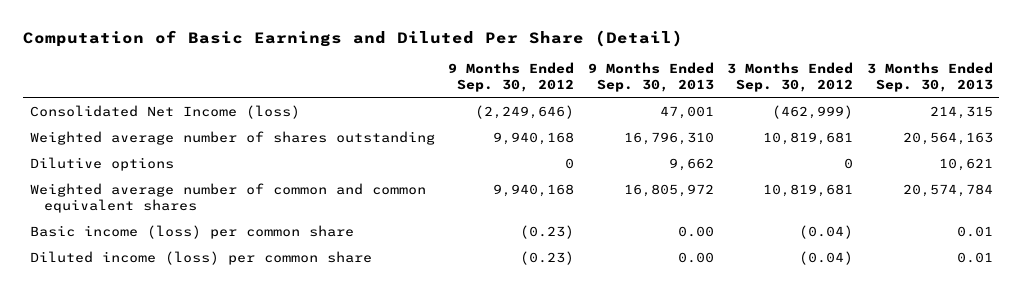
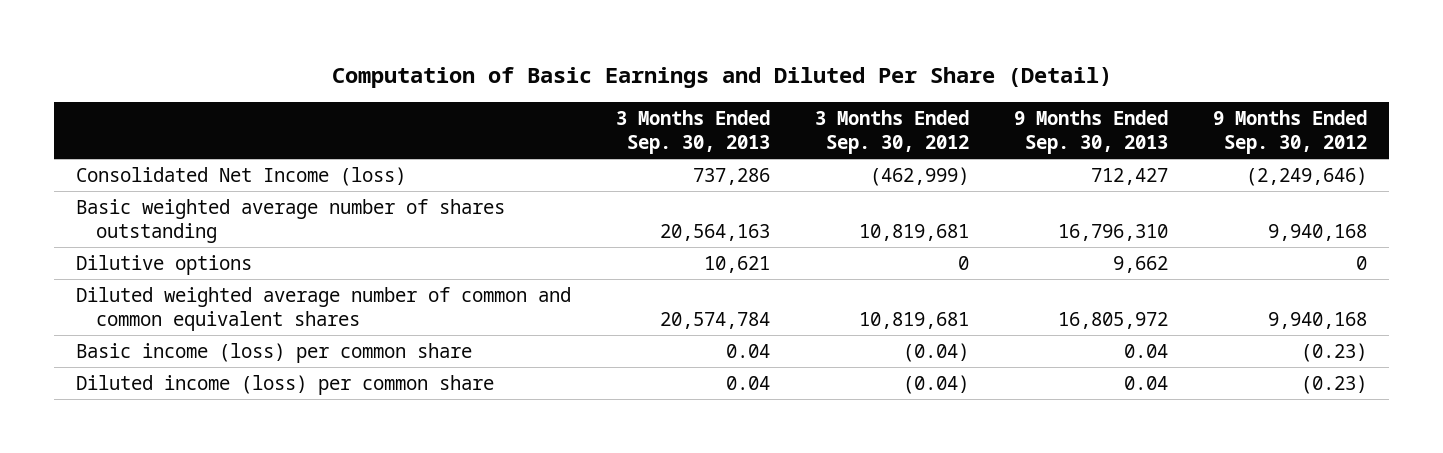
[659,106,714,120] 47,001 -> [1091,168,1169,186] 712,427
[929,106,993,120] 214,315 -> [693,168,771,186] 737,286
[29,131,435,146] Weighted average number of shares outstanding -> [76,199,506,243] Basic weighted average number of shares outstanding
[29,183,426,214] Weighted average number of common and common equivalent shares -> [76,287,572,331] Diluted weighted average number of common and common equivalent shares
[677,226,714,238] 0.00 -> [1124,344,1169,359] 0.04
[956,226,993,238] 0.01 -> [726,344,771,359] 0.04
[677,252,714,264] 0.00 -> [1124,376,1169,391] 0.04
[956,252,993,264] 0.01 -> [726,376,771,391] 0.04

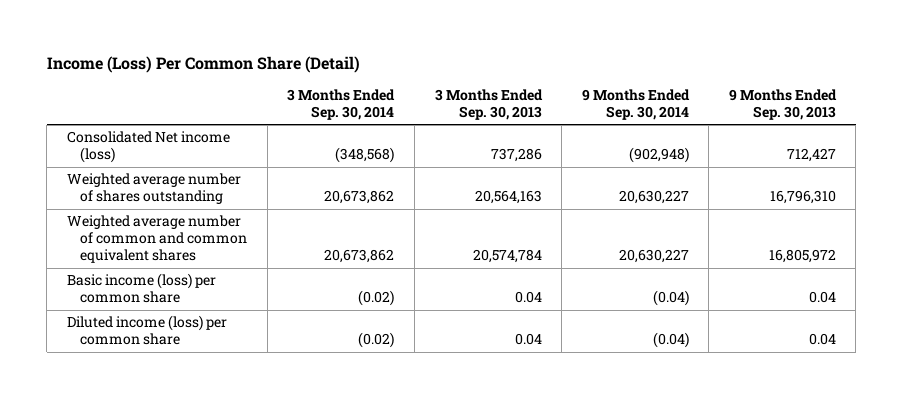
[331,67,1112,89] Computation of Basic Earnings and Diluted Per Share (Detail) -> [46,55,360,73] Income (Loss) Per Common Share (Detail)
[815,110,970,155] 3 Months Ended Sep. 30, 2012 -> none
[1212,110,1367,155] 9 Months Ended Sep. 30, 2012 -> none
none -> [287,88,396,120] 3 Months Ended Sep. 30, 2014
none -> [581,88,690,120] 9 Months Ended Sep. 30, 2014
[76,255,253,276] Dilutive options -> none
[76,167,407,187] Consolidated Net Income (loss) -> [67,131,231,164] Consolidated Net income (loss)
[76,199,506,243] Basic weighted average number of shares outstanding -> [67,173,242,205] Weighted average number of shares outstanding
[76,287,572,331] Diluted weighted average number of common and common equivalent shares -> [67,215,248,264] Weighted average number of common and common equivalent shares

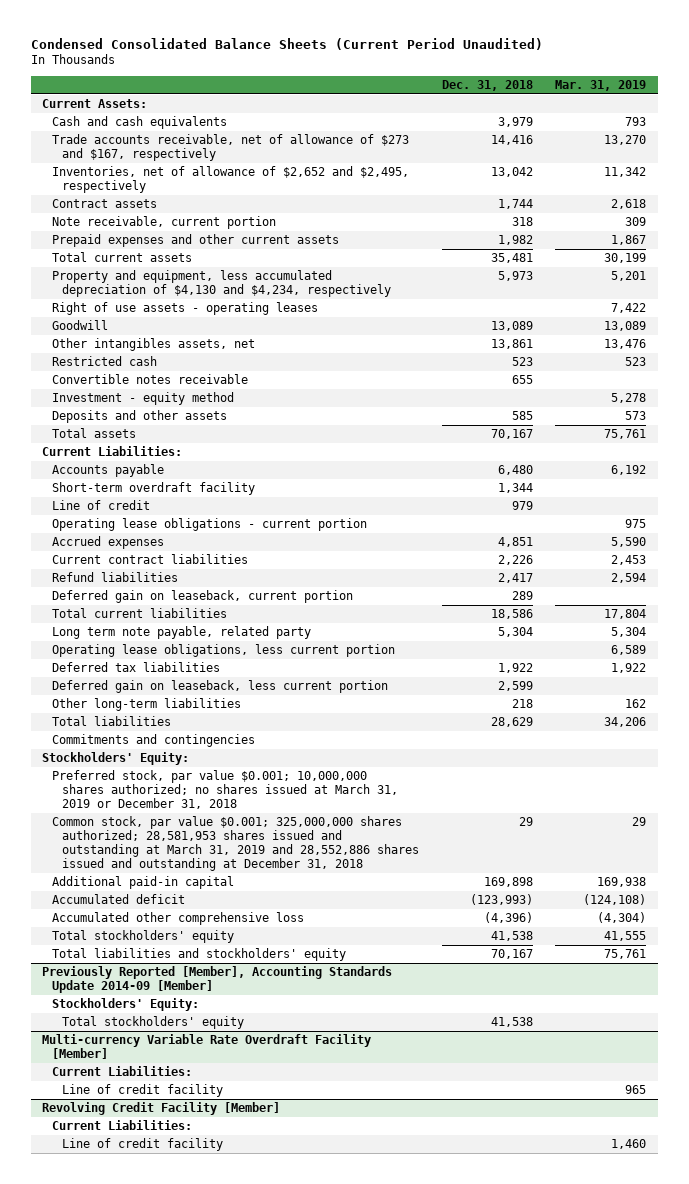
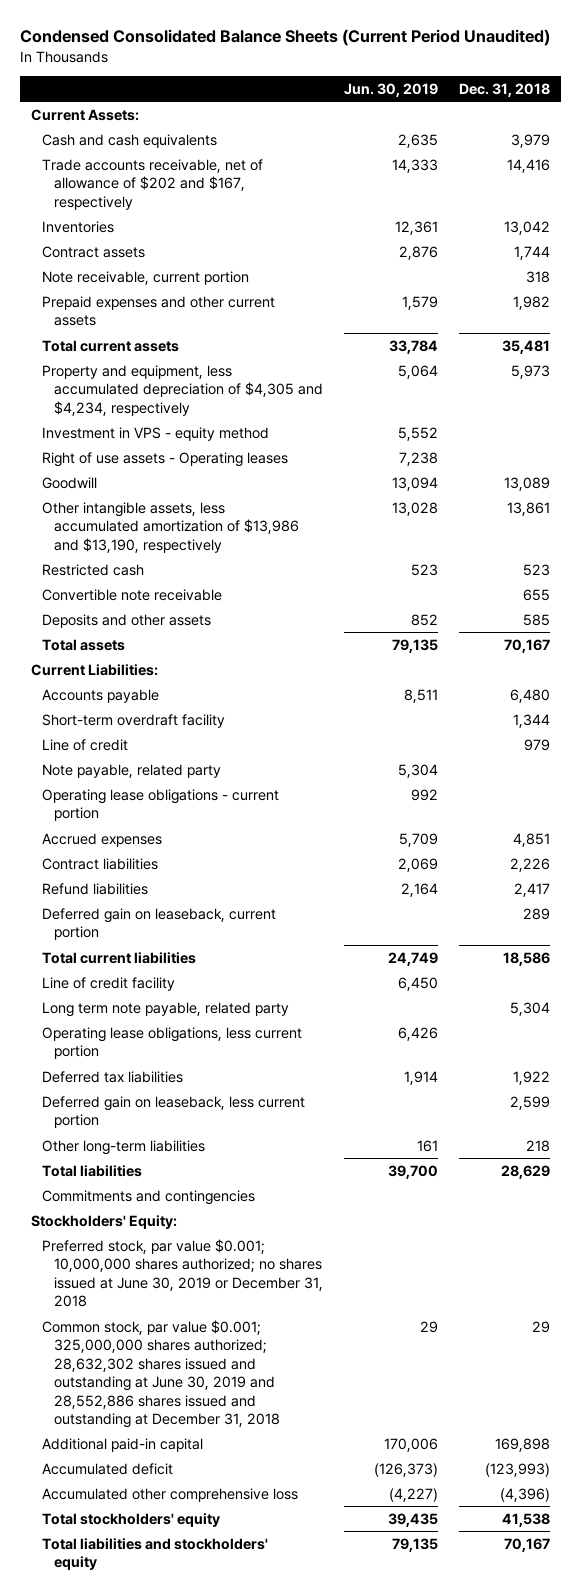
[555,79,647,91] Mar. 31, 2019 -> none
none -> [344,82,439,97] Jun. 30, 2019
[52,134,410,162] Trade accounts receivable, net of allowance of $273 and $167, respectively -> [42,158,264,210] Trade accounts receivable, net of allowance of $202 and $167, respectively
[52,166,410,194] Inventories, net of allowance of $2,652 and $2,495, respectively -> [42,220,115,233] Inventories
[52,270,392,298] Property and equipment, less accumulated depreciation of $4,130 and $4,234, respectively -> [42,364,323,416] Property and equipment, less accumulated depreciation of $4,305 and $4,234, respectively
none -> [42,426,270,441] Investment in VPS - equity method
[52,302,319,316] Right of use assets - operating leases -> [42,451,289,467] Right of use assets - Operating leases
[52,338,256,352] Other intangibles assets, net -> [42,501,299,553] Other intangible assets, less accumulated amortization of $13,986 and $13,190, respectively
[52,392,235,406] Investment - equity method -> none
[52,374,249,385] Convertible notes receivable -> [42,588,223,601] Convertible note receivable
none -> [42,763,222,778] Note payable, related party
[52,554,249,565] Current contract liabilities -> [42,857,159,870] Contract liabilities
none -> [42,976,176,991] Line of credit facility
[52,770,399,810] Preferred stock, par value $0.001; 10,000,000 shares authorized; no shares issued at March 31, 2019 or December 31, 2018 -> [42,1238,323,1308] Preferred stock, par value $0.001; 10,000,000 shares authorized; no shares issued at June 30, 2019 or December 31, 2018
[52,816,420,872] Common stock, par value $0.001; 325,000,000 shares authorized; 28,581,953 shares issued and outstanding at March 31, 2019 and 28,552,886 shares issued and outstanding at December 31, 2018 -> [42,1319,280,1429] Common stock, par value $0.001; 325,000,000 shares authorized; 28,632,302 shares issued and outstanding at June 30, 2019 and 28,552,886 shares issued and outstanding at December 31, 2018
[42,966,393,994] Previously Reported [Member], Accounting Standards Update 2014-09 [Member] -> none
[52,998,200,1012] Stockholders' Equity: -> none
[62,1016,245,1030] Total stockholders' equity -> none
[42,1034,372,1060] Multi-currency Variable Rate Overdraft Facility [Member] -> none
[52,1066,193,1077] Current Liabilities: -> none
[62,1084,224,1098] Line of credit facility -> none
[42,1102,281,1116] Revolving Credit Facility [Member] -> none
[52,1120,193,1131] Current Liabilities: -> none
[62,1138,224,1152] Line of credit facility -> none

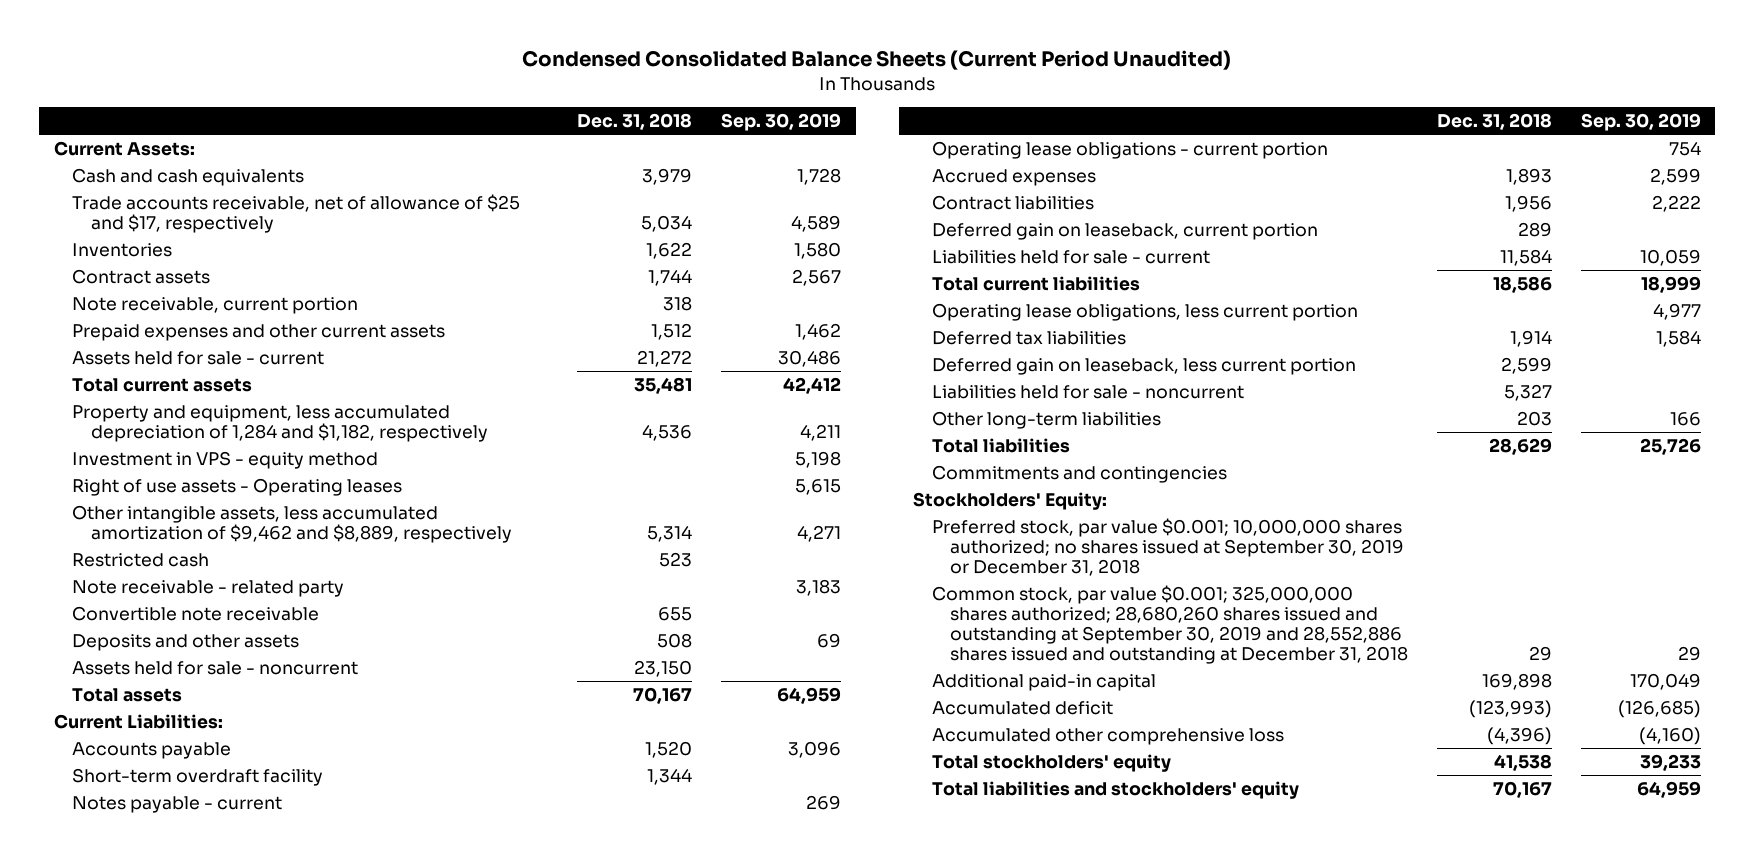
[344,82,439,97] Jun. 30, 2019 -> none
none -> [721,113,842,132] Sep. 30, 2019
[42,158,264,210] Trade accounts receivable, net of allowance of $202 and $167, respectively -> [72,193,521,233] Trade accounts receivable, net of allowance of $25 and $17, respectively
[507,158,551,173] 14,416 -> [641,214,693,232] 5,034
[504,220,551,235] 13,042 -> [646,241,693,259] 1,622
[513,295,551,310] 1,982 -> [651,322,693,340] 1,512
none -> [72,350,325,365] Assets held for sale - current
[42,364,323,416] Property and equipment, less accumulated depreciation of $4,305 and $4,234, respectively -> [72,404,488,442] Property and equipment, less accumulated depreciation of 1,284 and $1,182, respectively
[511,364,551,379] 5,973 -> [642,423,693,441] 4,536
[42,476,98,489] Goodwill -> none
[42,501,299,553] Other intangible assets, less accumulated amortization of $13,986 and $13,190, respectively -> [72,504,512,543] Other intangible assets, less accumulated amortization of $9,462 and $8,889, respectively
[507,501,551,516] 13,861 -> [647,524,693,542] 5,314
none -> [72,579,345,597] Note receivable - related party
[523,613,551,626] 585 -> [657,632,693,648] 508
none -> [72,660,359,675] Assets held for sale - noncurrent
[510,688,551,703] 6,480 -> [645,740,693,758] 1,520
[42,738,129,751] Line of credit -> none
[42,763,222,778] Note payable, related party -> [72,795,283,813] Notes payable - current
[42,882,149,895] Refund liabilities -> none
[513,832,551,847] 4,851 -> [1505,167,1552,185] 1,893
[510,857,551,872] 2,226 -> [1504,194,1552,212] 1,956
none -> [931,249,1210,264] Liabilities held for sale - current
[42,976,176,991] Line of credit facility -> none
[42,1001,290,1017] Long term note payable, related party -> none
[513,1070,551,1085] 1,922 -> [1509,329,1552,347] 1,914
none -> [931,384,1244,399] Liabilities held for sale - noncurrent
[526,1139,551,1152] 218 -> [1516,410,1552,426] 203
[42,1238,323,1308] Preferred stock, par value $0.001; 10,000,000 shares authorized; no shares issued at June 30, 2019 or December 31, 2018 -> [931,517,1405,576] Preferred stock, par value $0.001; 10,000,000 shares authorized; no shares issued at September 30, 2019 or December 31, 2018
[42,1319,280,1429] Common stock, par value $0.001; 325,000,000 shares authorized; 28,632,302 shares issued and outstanding at June 30, 2019 and 28,552,886 shares issued and outstanding at December 31, 2018 -> [931,584,1409,664] Common stock, par value $0.001; 325,000,000 shares authorized; 28,680,260 shares issued and outstanding at September 30, 2019 and 28,552,886 shares issued and outstanding at December 31, 2018

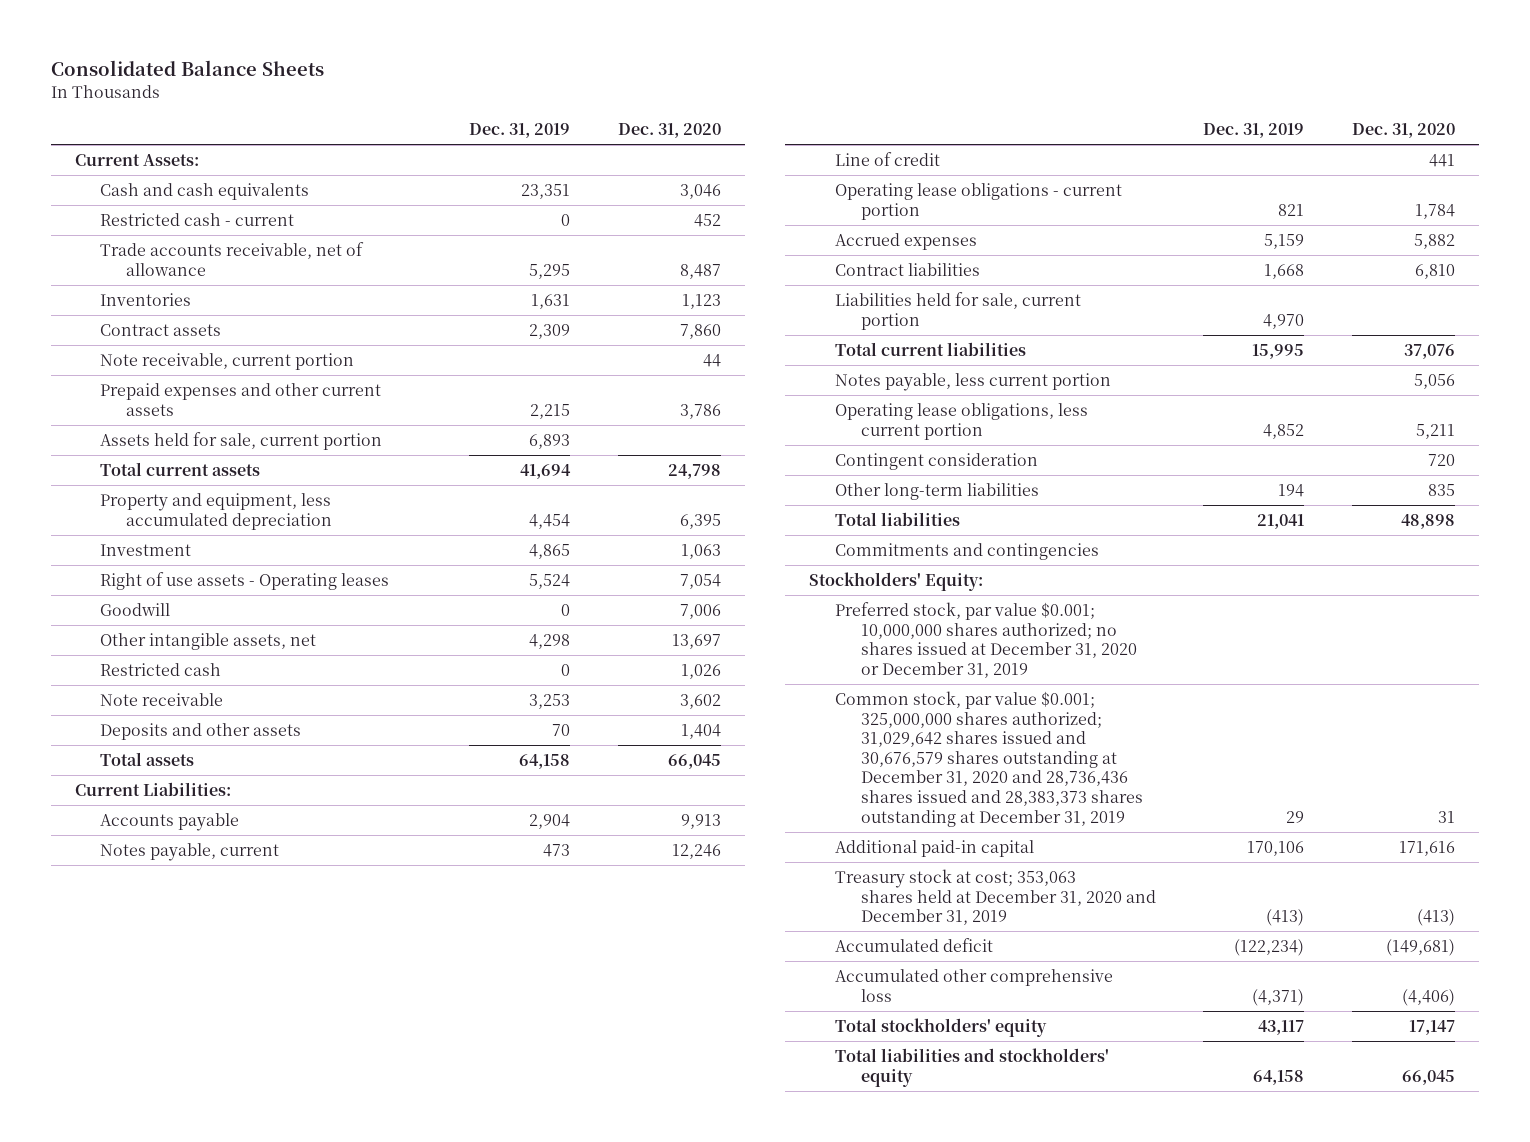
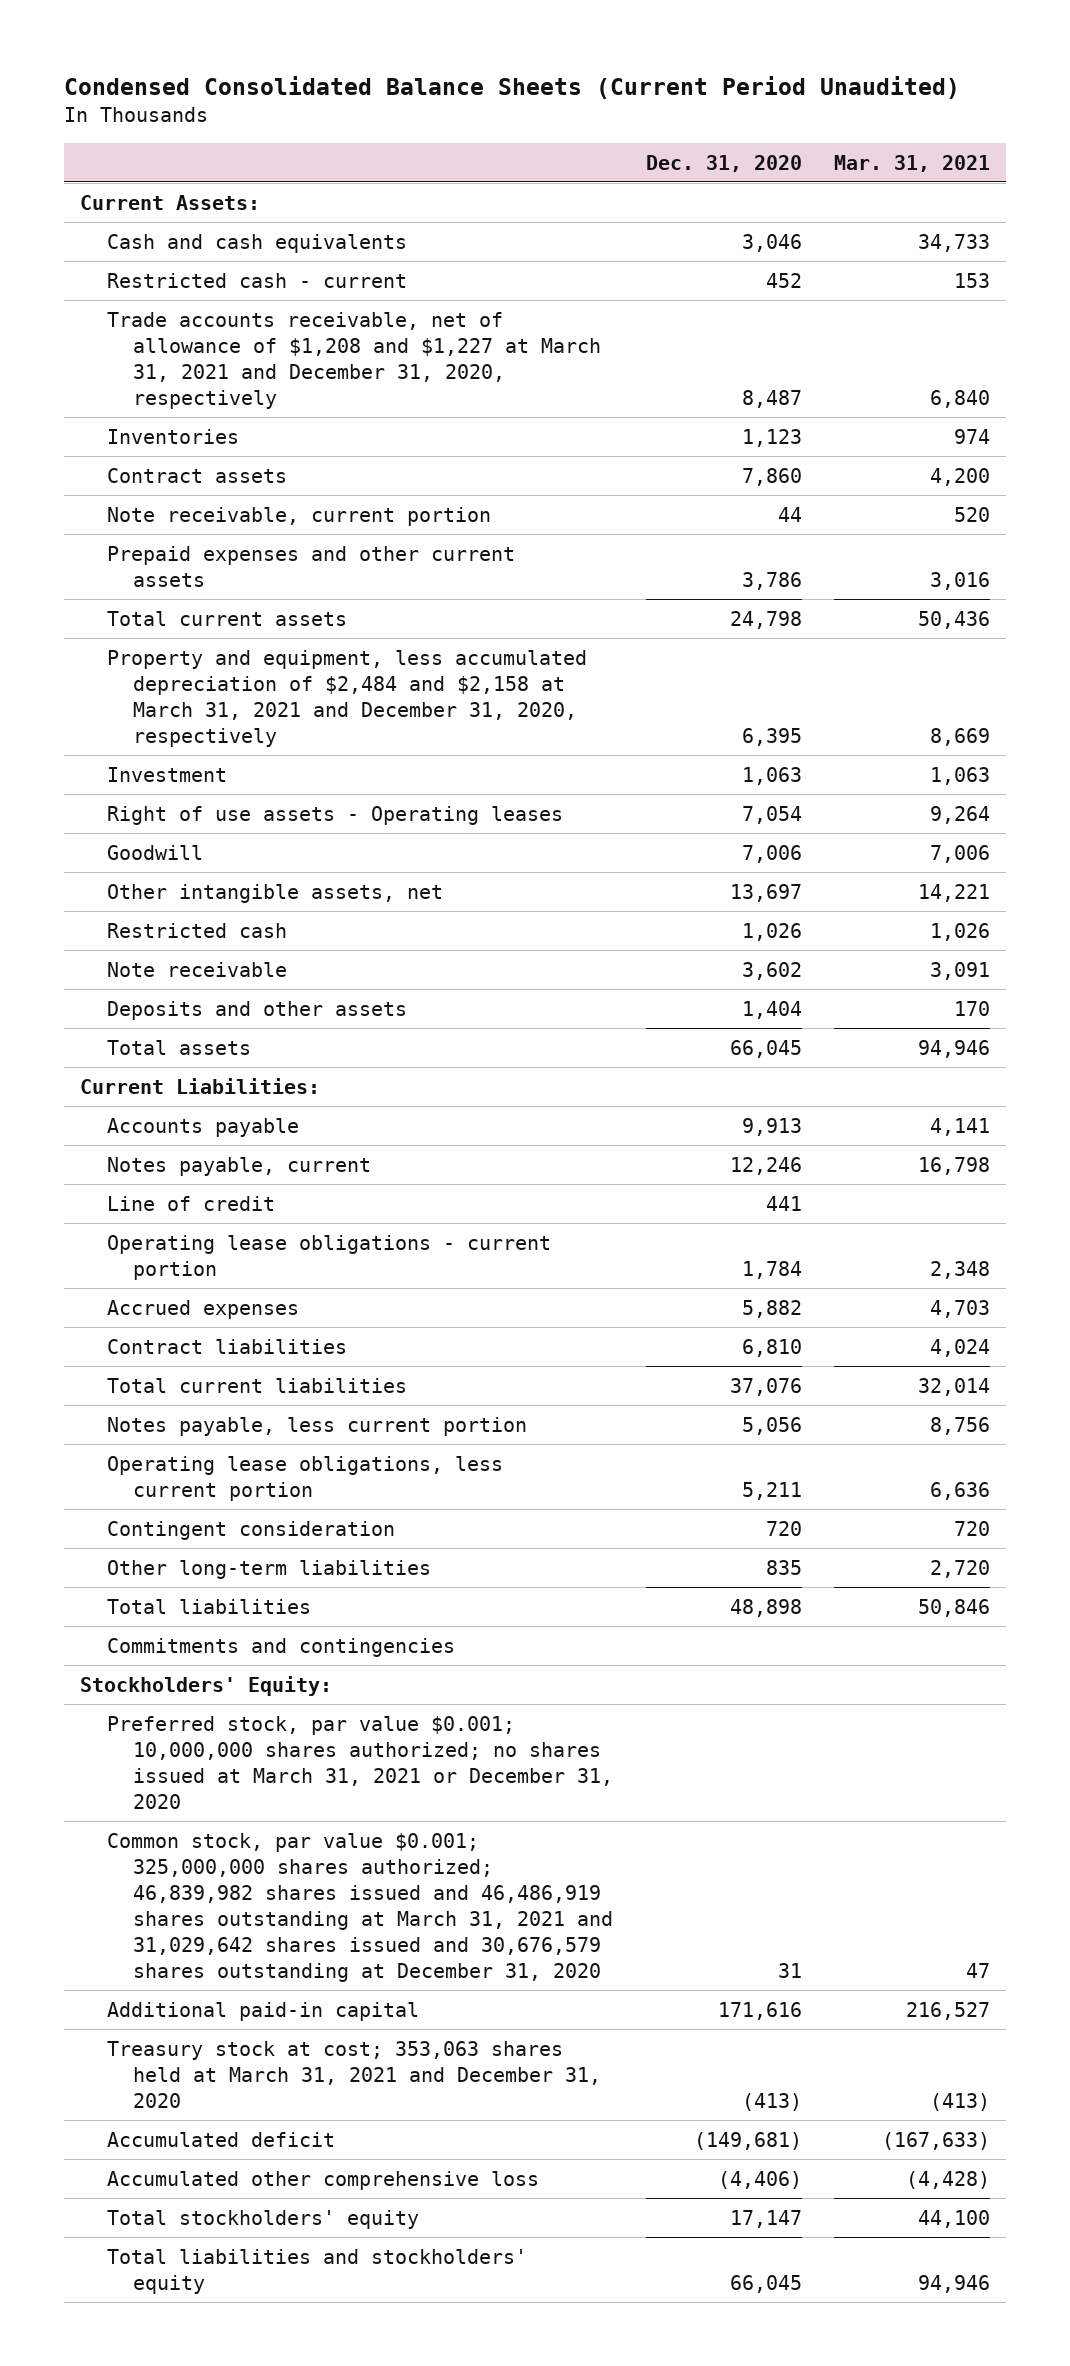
[50,59,324,76] Consolidated Balance Sheets -> [63,76,960,100] Condensed Consolidated Balance Sheets (Current Period Unaudited)
[468,122,570,138] Dec. 31, 2019 -> none
none -> [834,154,991,172] Mar. 31, 2021
[100,241,365,276] Trade accounts receivable, net of allowance -> [106,312,602,410] Trade accounts receivable, net of allowance of $1,208 and $1,227 at March 31, 2021 and December 31, 2020, respectively
[100,431,383,450] Assets held for sale, current portion -> none
[100,492,333,530] Property and equipment, less accumulated depreciation -> [106,650,587,748] Property and equipment, less accumulated depreciation of $2,484 and $2,158 at March 31, 2021 and December 31, 2020, respectively
[834,291,1081,330] Liabilities held for sale, current portion -> none
[834,601,1137,678] Preferred stock, par value $0.001; 10,000,000 shares authorized; no shares issued at December 31, 2020 or December 31, 2019 -> [106,1716,614,1810] Preferred stock, par value $0.001; 10,000,000 shares authorized; no shares issued at March 31, 2021 or December 31, 2020
[834,690,1143,827] Common stock, par value $0.001; 325,000,000 shares authorized; 31,029,642 shares issued and 30,676,579 shares outstanding at December 31, 2020 and 28,736,436 shares issued and 28,383,373 shares outstanding at December 31, 2019 -> [106,1833,614,1983] Common stock, par value $0.001; 325,000,000 shares authorized; 46,839,982 shares issued and 46,486,919 shares outstanding at March 31, 2021 and 31,029,642 shares issued and 30,676,579 shares outstanding at December 31, 2020
[834,868,1156,926] Treasury stock at cost; 353,063 shares held at December 31, 2020 and December 31, 2019 -> [106,2041,602,2109] Treasury stock at cost; 353,063 shares held at March 31, 2021 and December 31, 2020

